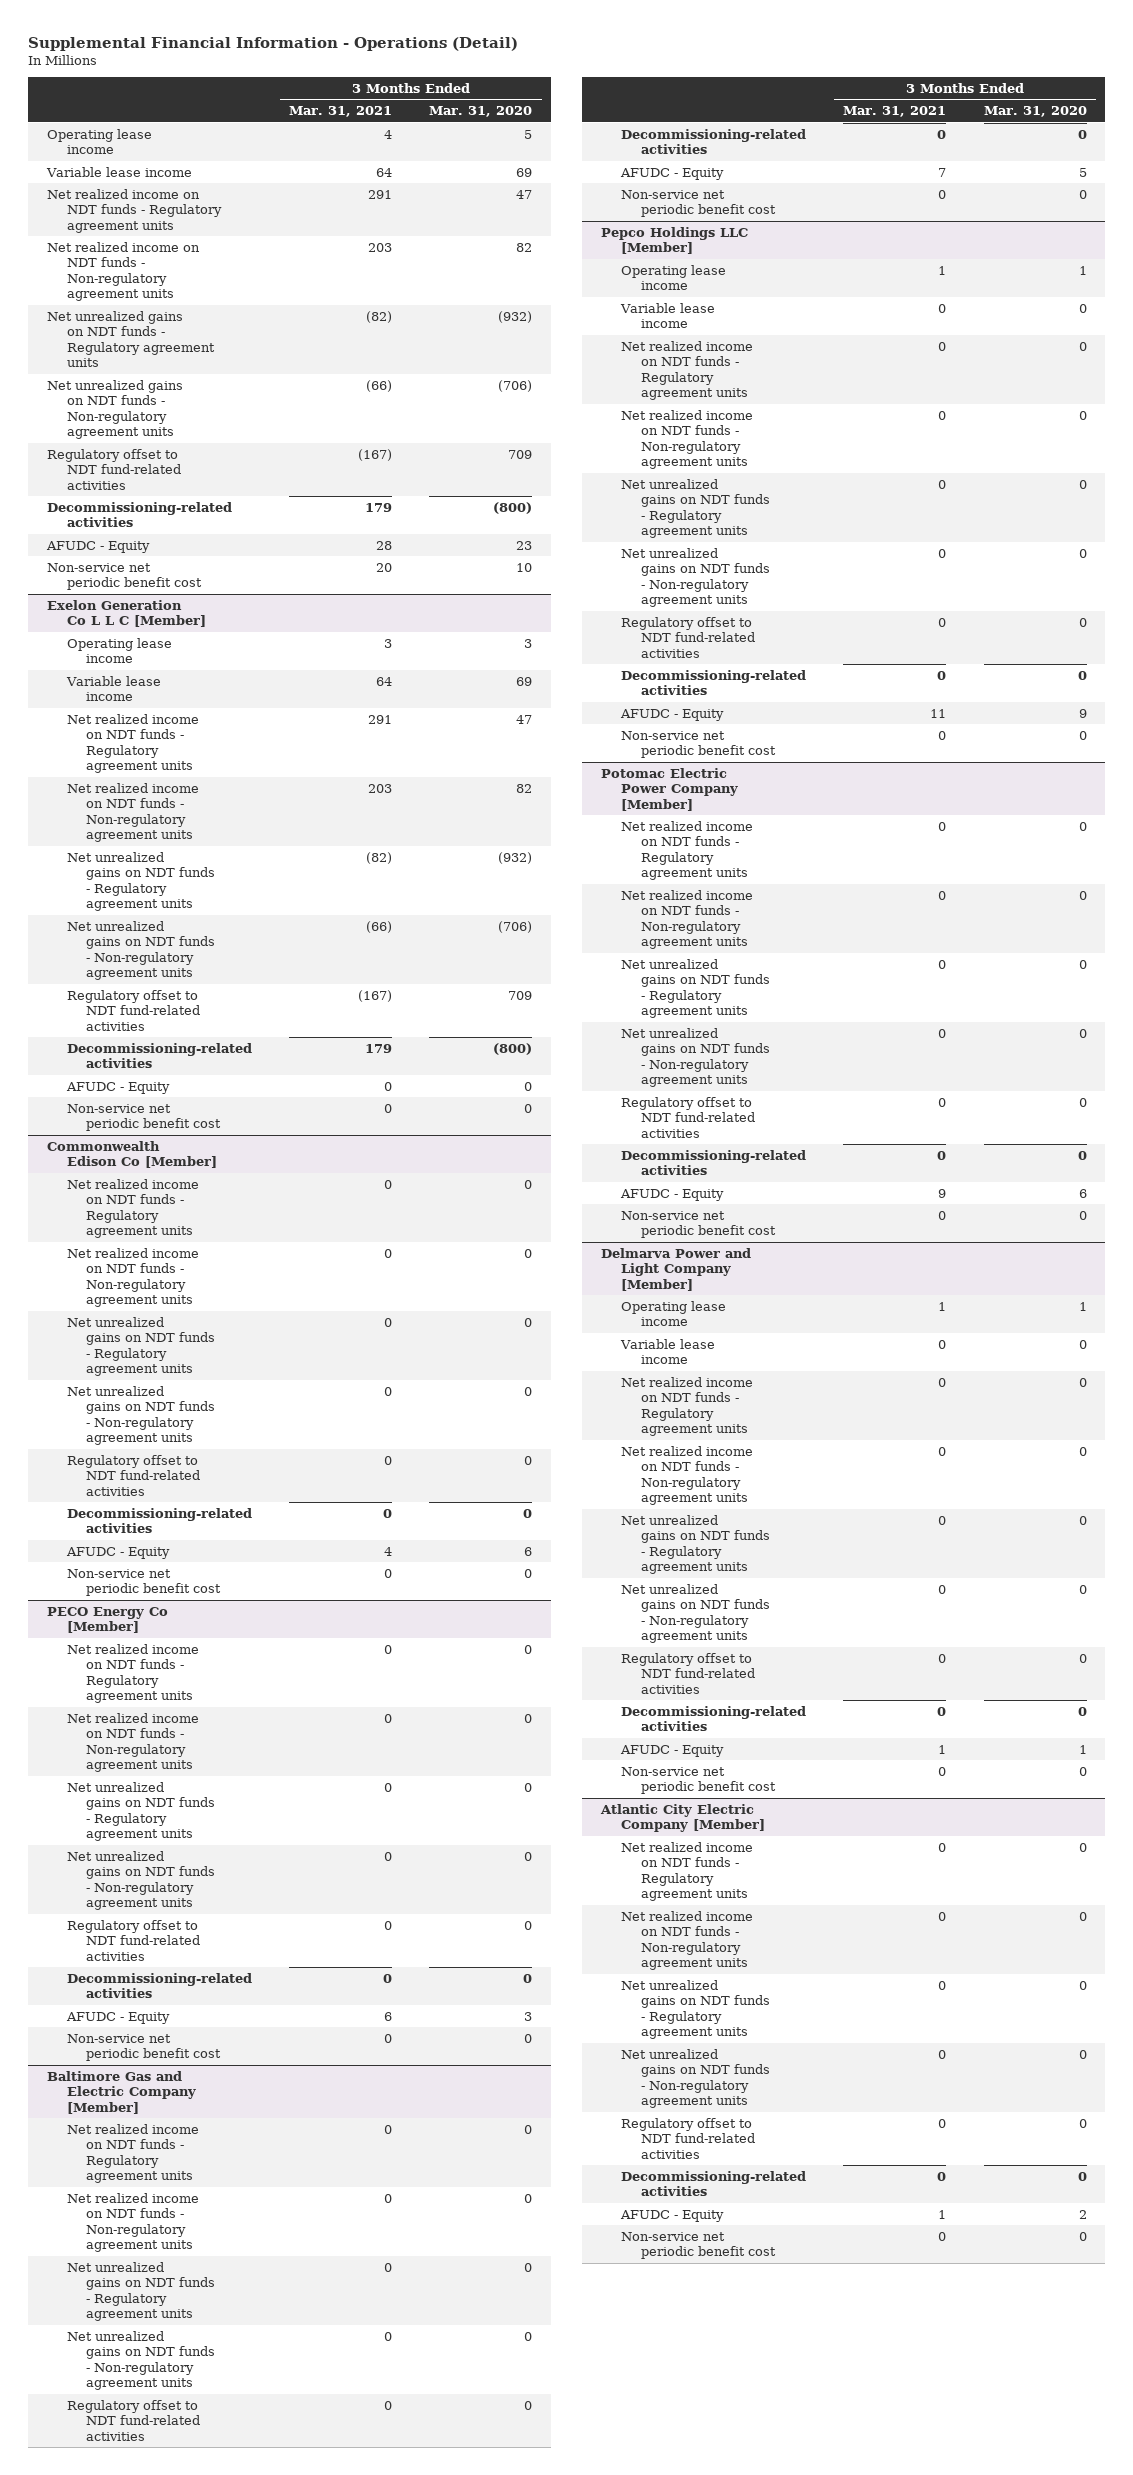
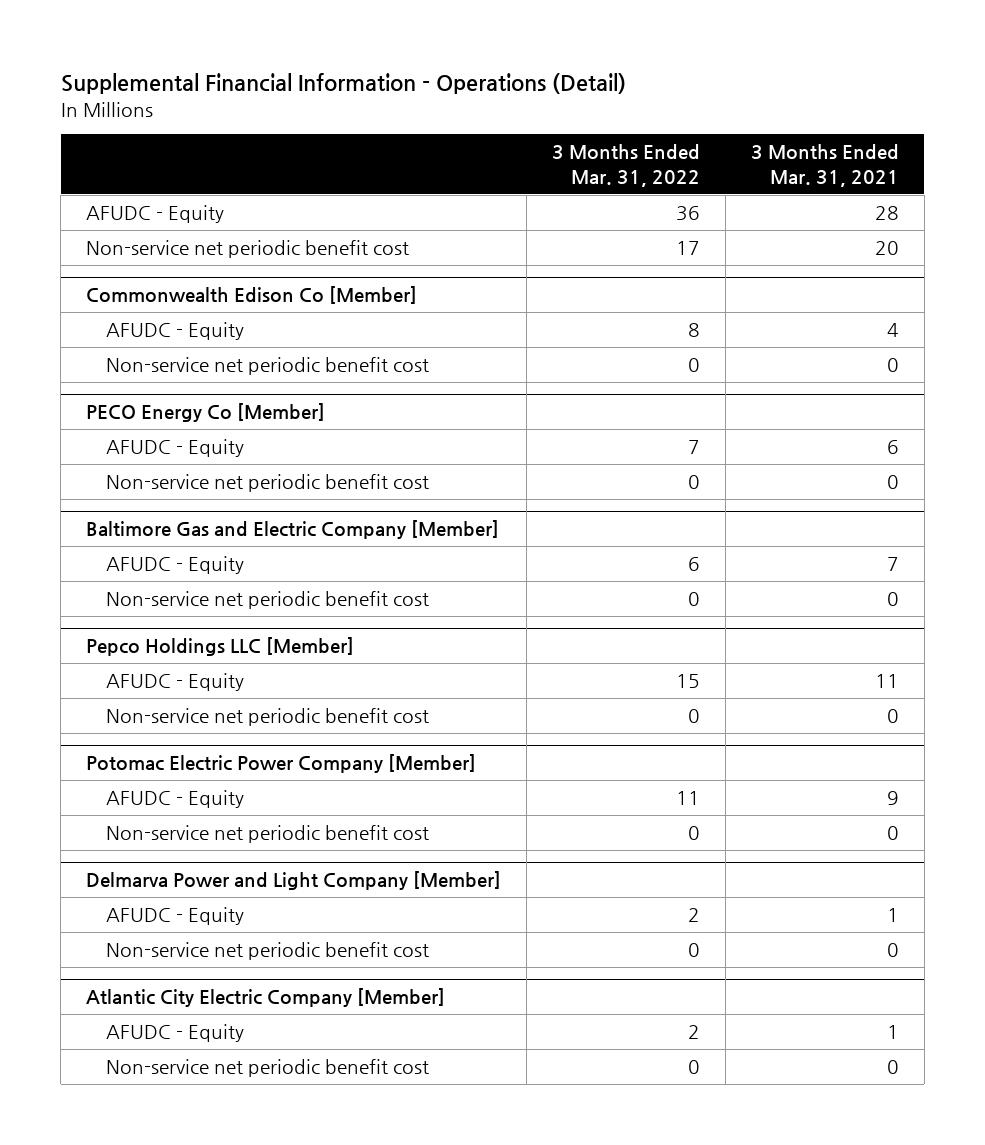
[429,106,533,118] Mar. 31, 2020 -> none
none -> [551,144,700,188] 3 Months Ended Mar. 31, 2022
[46,128,152,155] Operating lease income -> none
[45,166,192,177] Variable lease income -> none
[46,188,222,233] Net realized income on NDT funds - Regulatory agreement units -> none
[46,241,200,301] Net realized income on NDT funds - Non-regulatory agreement units -> none
[46,310,215,367] Net unrealized gains on NDT funds - Regulatory agreement units -> none
[46,379,183,439] Net unrealized gains on NDT funds - Non-regulatory agreement units -> none
[46,448,181,490] Regulatory offset to NDT fund-related activities -> none
[46,501,232,528] Decommissioning-related activities -> none
[46,599,206,628] Exelon Generation Co L L C [Member] -> none
[66,637,172,664] Operating lease income -> none
[65,675,161,702] Variable lease income -> none
[66,713,199,773] Net realized income on NDT funds - Regulatory agreement units -> none
[66,782,199,842] Net realized income on NDT funds - Non-regulatory agreement units -> none
[66,851,216,911] Net unrealized gains on NDT funds - Regulatory agreement units -> none
[66,920,216,980] Net unrealized gains on NDT funds - Non-regulatory agreement units -> none
[66,989,201,1031] Regulatory offset to NDT fund-related activities -> none
[66,1042,252,1069] Decommissioning-related activities -> none
[65,1081,170,1094] AFUDC - Equity -> none
[66,1103,222,1132] Non-service net periodic benefit cost -> none
[66,1178,199,1238] Net realized income on NDT funds - Regulatory agreement units -> none
[66,1247,199,1307] Net realized income on NDT funds - Non-regulatory agreement units -> none
[66,1316,216,1376] Net unrealized gains on NDT funds - Regulatory agreement units -> none
[66,1385,216,1445] Net unrealized gains on NDT funds - Non-regulatory agreement units -> none
[66,1454,201,1496] Regulatory offset to NDT fund-related activities -> none
[66,1507,252,1534] Decommissioning-related activities -> none
[66,1643,199,1703] Net realized income on NDT funds - Regulatory agreement units -> none
[66,1712,199,1772] Net realized income on NDT funds - Non-regulatory agreement units -> none
[66,1781,216,1841] Net unrealized gains on NDT funds - Regulatory agreement units -> none
[66,1850,216,1910] Net unrealized gains on NDT funds - Non-regulatory agreement units -> none
[66,1919,201,1961] Regulatory offset to NDT fund-related activities -> none
[66,1972,252,1999] Decommissioning-related activities -> none
[66,2123,199,2183] Net realized income on NDT funds - Regulatory agreement units -> none
[66,2192,199,2252] Net realized income on NDT funds - Non-regulatory agreement units -> none
[66,2261,216,2321] Net unrealized gains on NDT funds - Regulatory agreement units -> none
[66,2330,216,2390] Net unrealized gains on NDT funds - Non-regulatory agreement units -> none
[66,2399,201,2441] Regulatory offset to NDT fund-related activities -> none
[620,128,806,155] Decommissioning-related activities -> none
[620,264,726,291] Operating lease income -> none
[619,302,715,329] Variable lease income -> none
[620,340,753,400] Net realized income on NDT funds - Regulatory agreement units -> none
[620,409,753,469] Net realized income on NDT funds - Non-regulatory agreement units -> none
[620,478,770,538] Net unrealized gains on NDT funds - Regulatory agreement units -> none
[620,547,770,607] Net unrealized gains on NDT funds - Non-regulatory agreement units -> none
[620,616,755,658] Regulatory offset to NDT fund-related activities -> none
[620,669,806,696] Decommissioning-related activities -> none
[620,820,753,880] Net realized income on NDT funds - Regulatory agreement units -> none
[620,889,753,949] Net realized income on NDT funds - Non-regulatory agreement units -> none
[620,958,770,1018] Net unrealized gains on NDT funds - Regulatory agreement units -> none
[620,1027,770,1087] Net unrealized gains on NDT funds - Non-regulatory agreement units -> none
[620,1096,755,1138] Regulatory offset to NDT fund-related activities -> none
[620,1149,806,1176] Decommissioning-related activities -> none
[620,1300,726,1327] Operating lease income -> none
[619,1338,715,1365] Variable lease income -> none
[620,1376,753,1436] Net realized income on NDT funds - Regulatory agreement units -> none
[620,1445,753,1505] Net realized income on NDT funds - Non-regulatory agreement units -> none
[620,1514,770,1574] Net unrealized gains on NDT funds - Regulatory agreement units -> none
[620,1583,770,1643] Net unrealized gains on NDT funds - Non-regulatory agreement units -> none
[620,1652,755,1694] Regulatory offset to NDT fund-related activities -> none
[620,1705,806,1732] Decommissioning-related activities -> none
[620,1841,753,1901] Net realized income on NDT funds - Regulatory agreement units -> none
[620,1910,753,1970] Net realized income on NDT funds - Non-regulatory agreement units -> none
[620,1979,770,2039] Net unrealized gains on NDT funds - Regulatory agreement units -> none
[620,2048,770,2108] Net unrealized gains on NDT funds - Non-regulatory agreement units -> none
[620,2117,755,2159] Regulatory offset to NDT fund-related activities -> none
[620,2170,806,2197] Decommissioning-related activities -> none

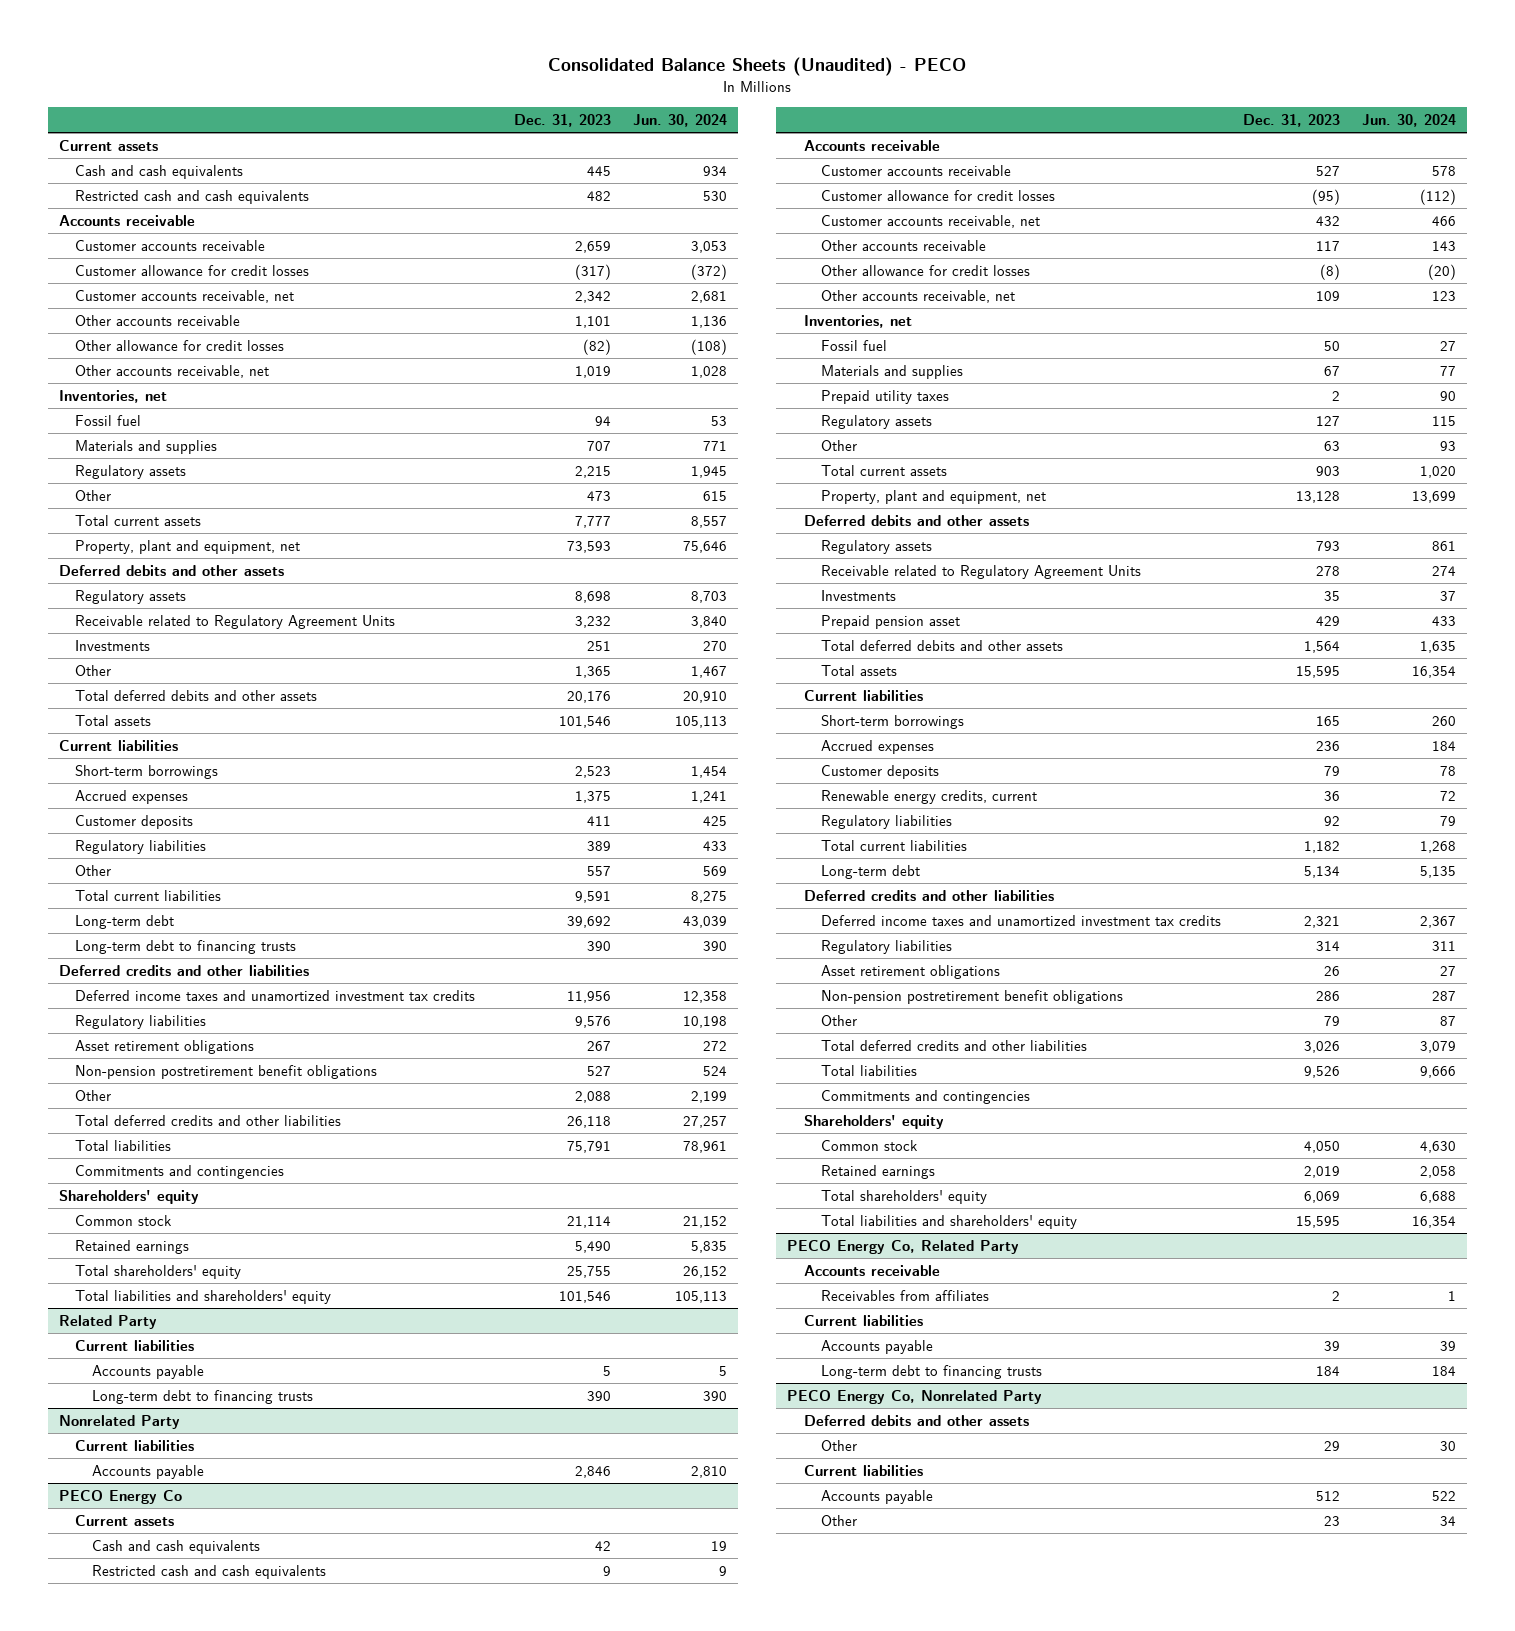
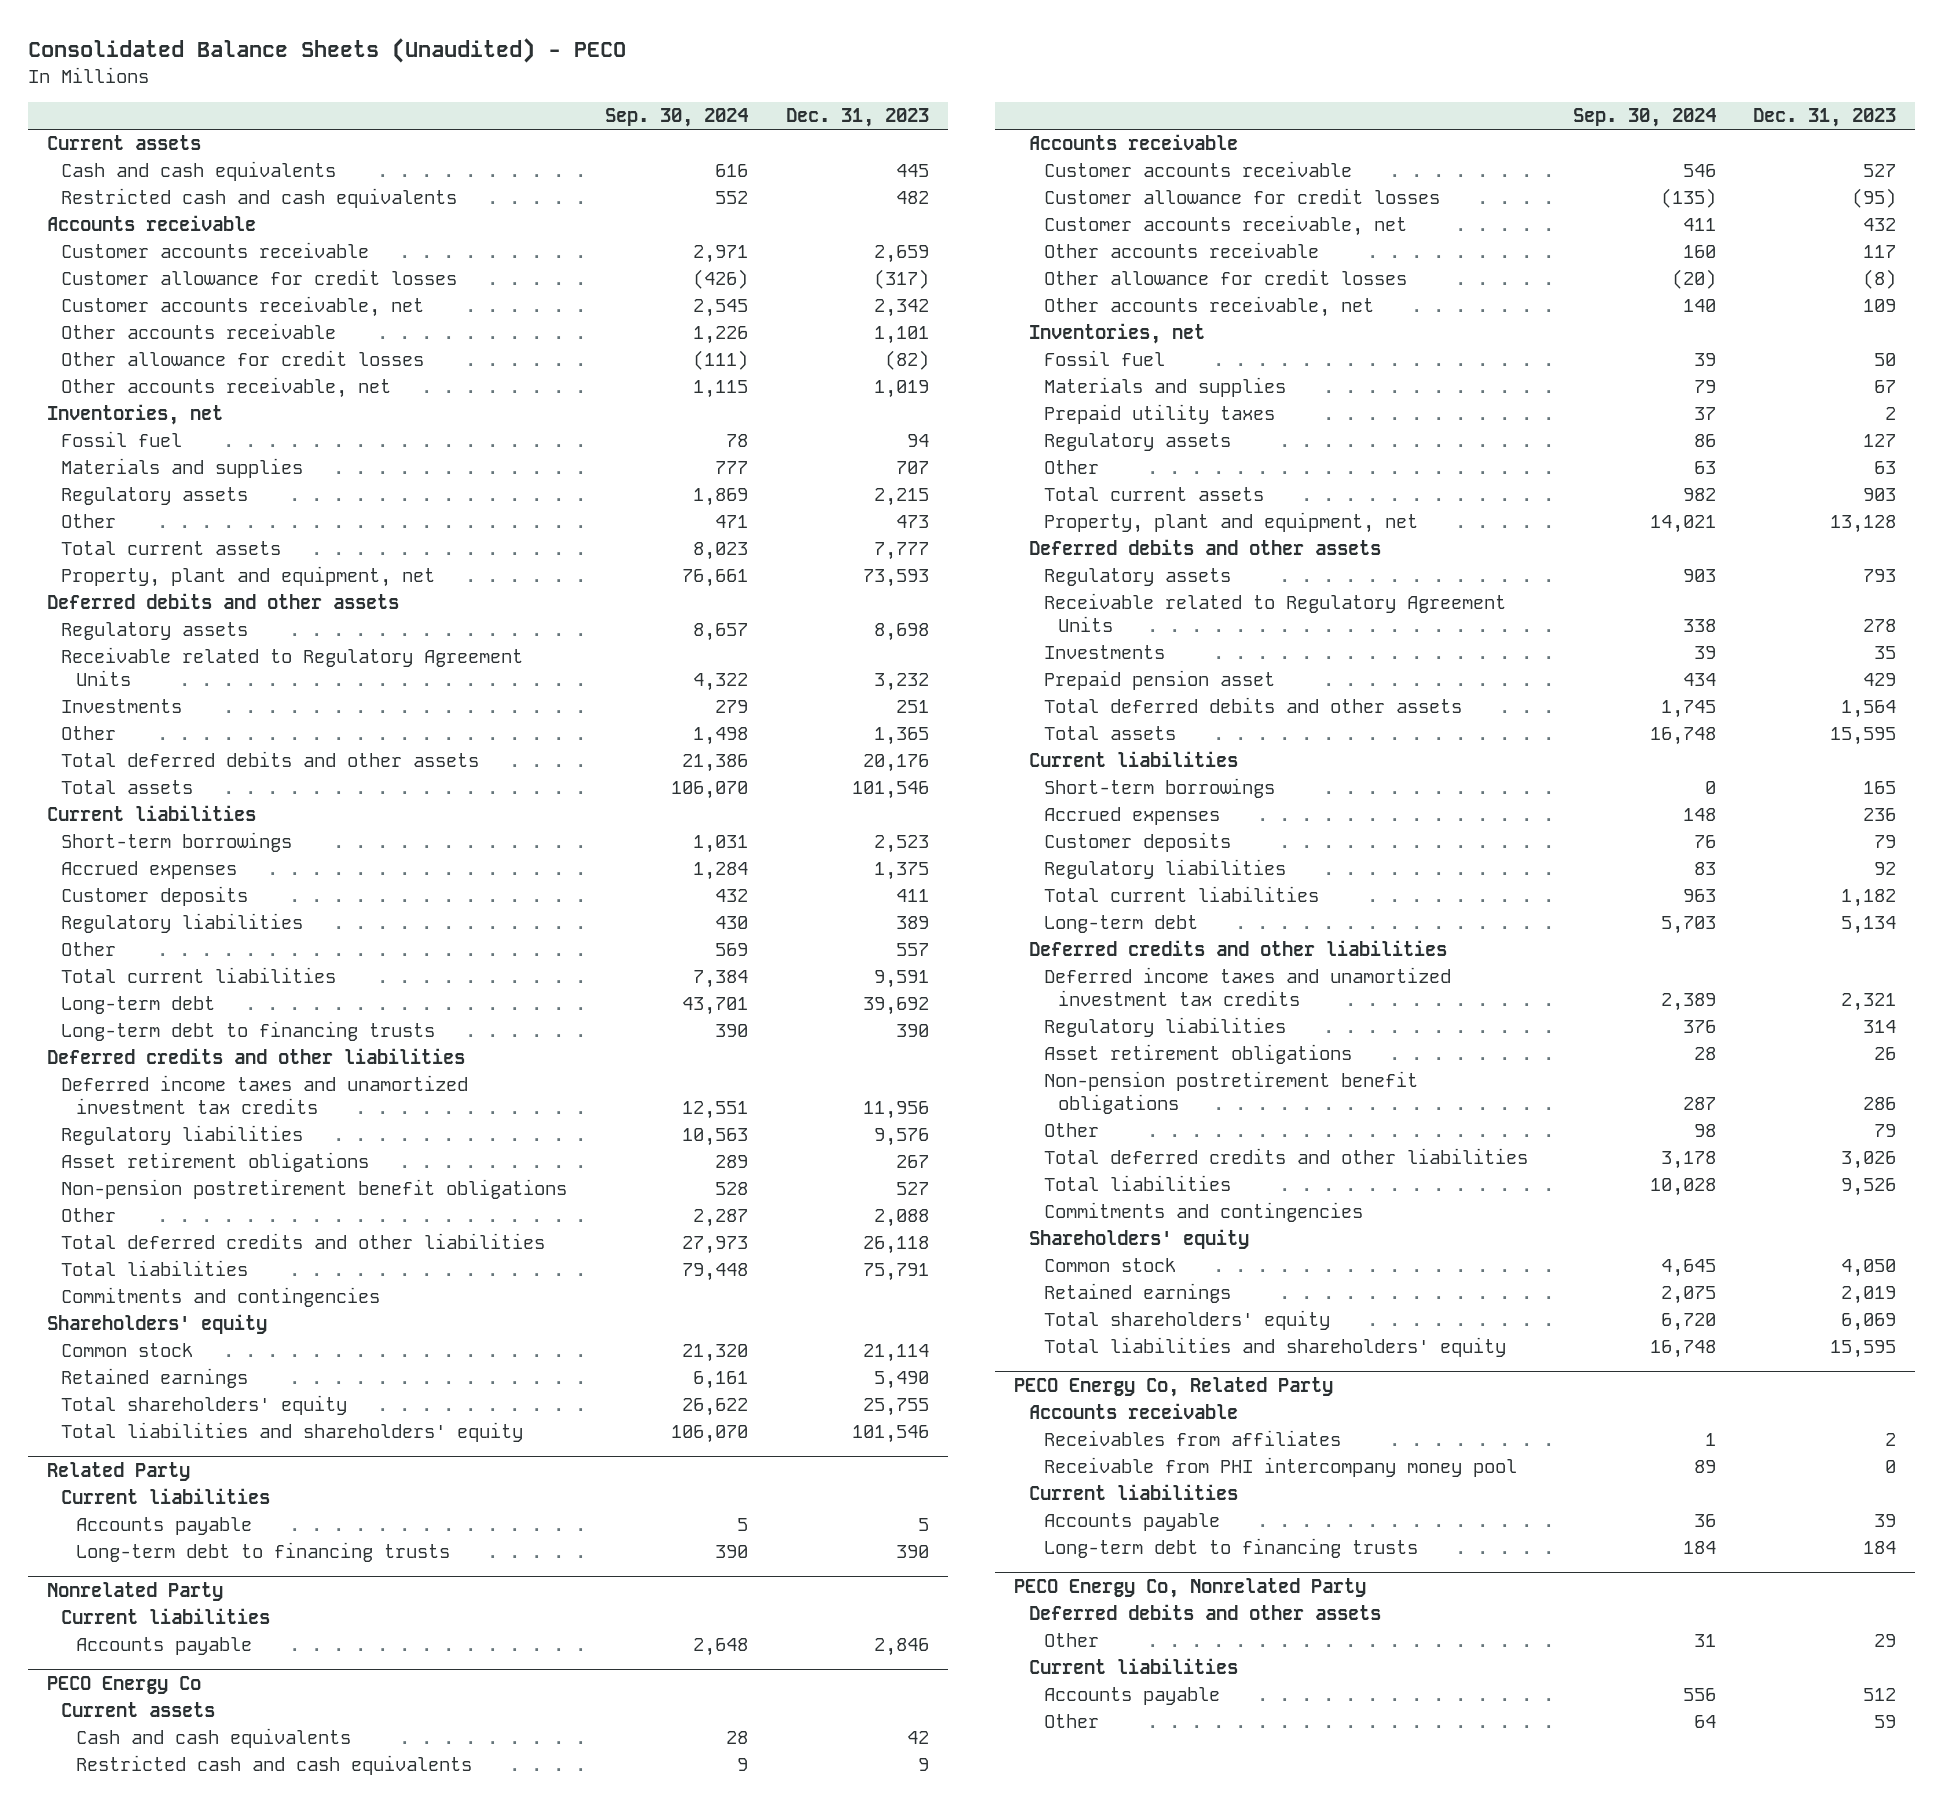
[633,113,728,127] Jun. 30, 2024 -> none
none -> [605,108,749,128] Sep. 30, 2024
[820,789,1037,804] Renewable energy credits, current -> none
none -> [1043,1457,1517,1478] Receivable from PHI intercompany money pool
[1323,1515,1340,1526] 23 -> [1874,1715,1897,1729] 59

